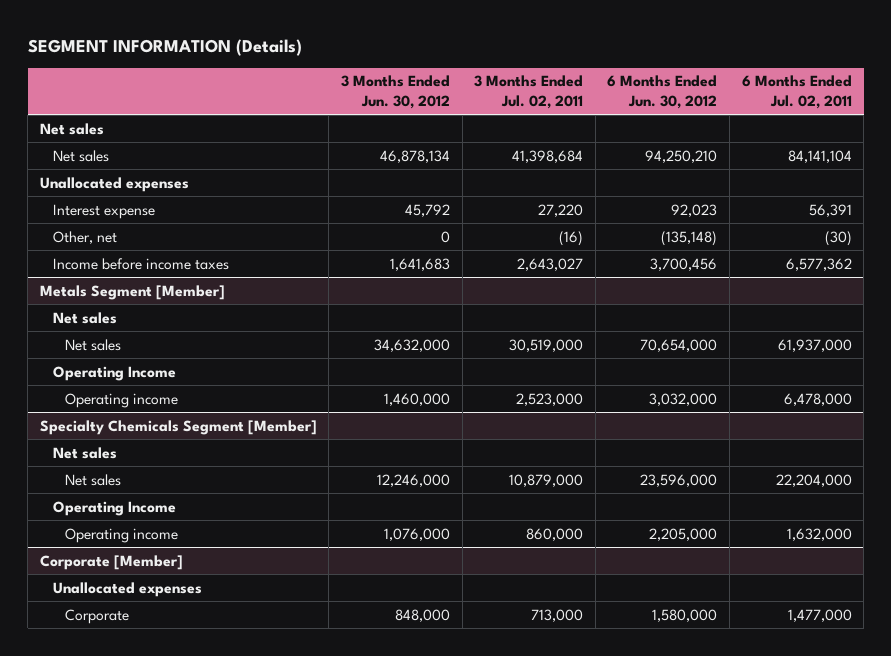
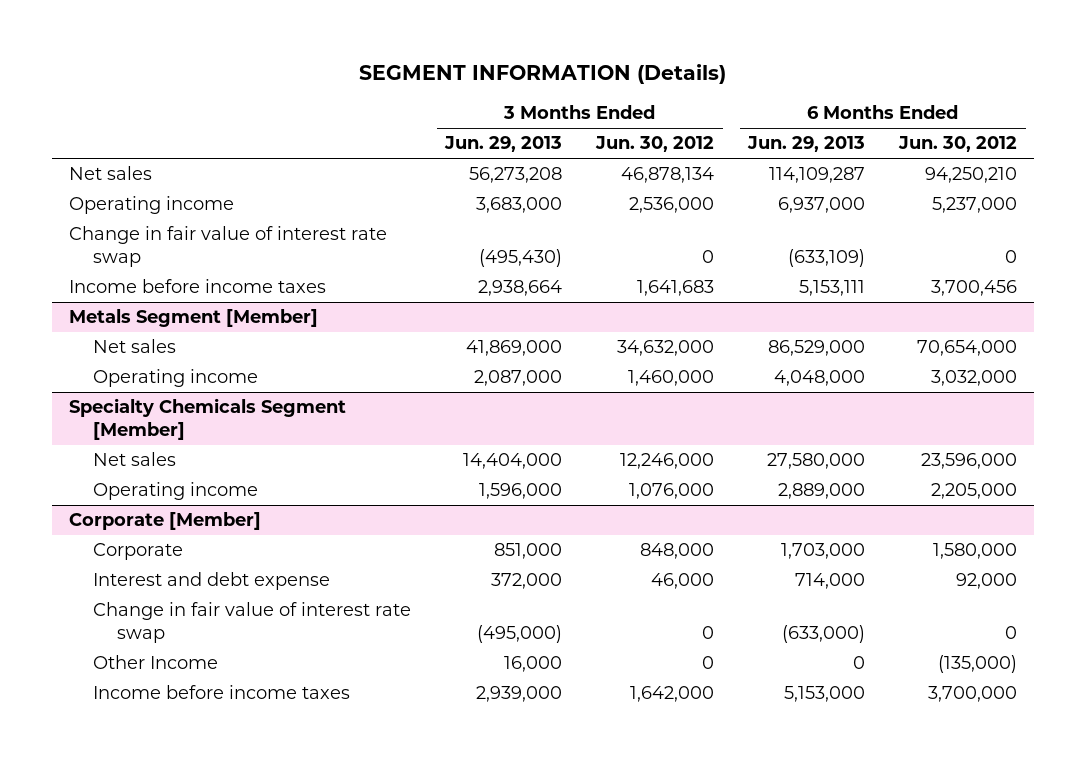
[474,75,584,109] 3 Months Ended Jul. 02, 2011 -> none
[741,75,852,109] 6 Months Ended Jul. 02, 2011 -> none
none -> [444,136,563,153] Jun. 29, 2013
none -> [747,136,866,153] Jun. 29, 2013
[39,122,104,135] Net sales -> none
[39,176,189,192] Unallocated expenses -> none
[52,203,155,219] Interest expense -> none
[52,230,117,244] Other, net -> none
none -> [69,196,235,215] Operating income
none -> [69,226,388,267] Change in fair value of interest rate swap
[52,311,117,324] Net sales -> none
[52,365,176,381] Operating Income -> none
[52,446,117,459] Net sales -> none
[52,500,176,516] Operating Income -> none
[52,581,202,597] Unallocated expenses -> none
none -> [93,572,331,591] Interest and debt expense
none -> [93,602,412,643] Change in fair value of interest rate swap
none -> [93,655,219,670] Other Income
none -> [93,685,351,700] Income before income taxes

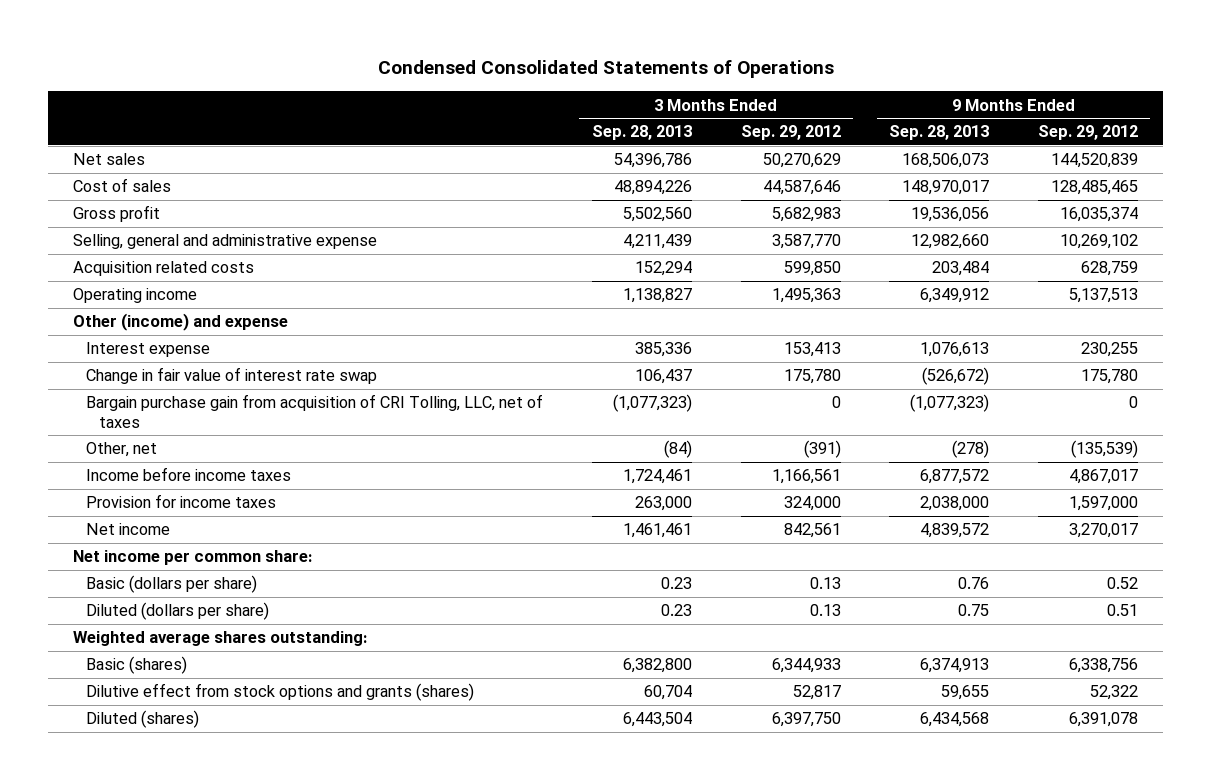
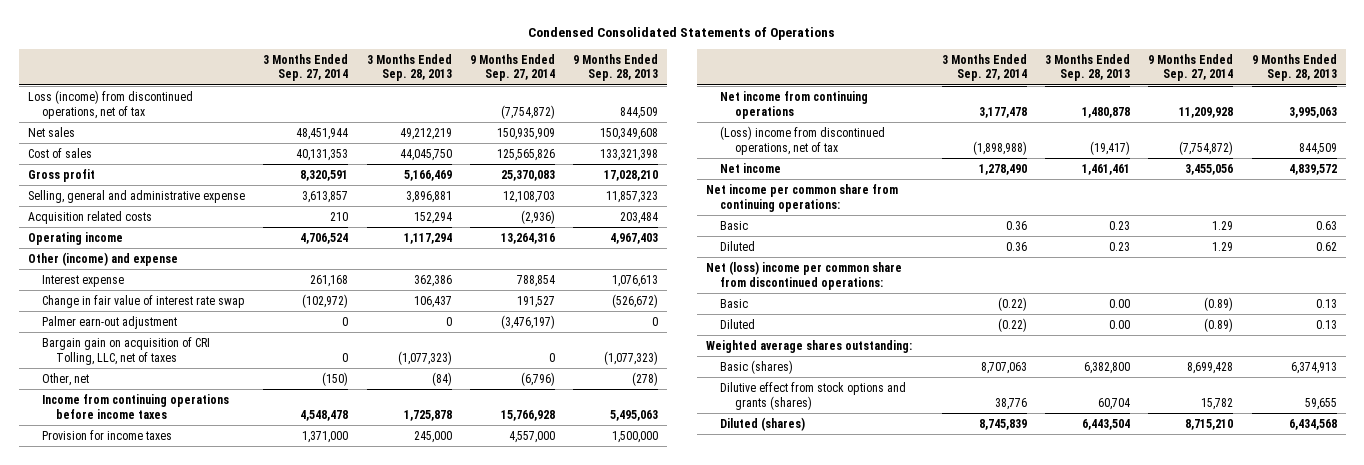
[740,125,841,141] Sep. 29, 2012 -> none
[1038,125,1139,141] Sep. 29, 2012 -> none
none -> [263,53,349,82] 3 Months Ended Sep. 27, 2014
none -> [470,53,556,82] 9 Months Ended Sep. 27, 2014
none -> [27,89,193,119] Loss (income) from discontinued operations, net of tax
[613,153,692,169] 54,396,786 -> [399,127,452,140] 49,212,219
[902,153,990,169] 168,506,073 -> [600,127,659,140] 150,349,608
[613,180,692,196] 48,894,226 -> [399,148,452,161] 44,045,750
[902,180,990,196] 148,970,017 -> [600,148,659,161] 133,321,398
[622,207,692,223] 5,502,560 -> [403,169,452,181] 5,166,469
[911,207,990,223] 19,536,056 -> [604,169,659,181] 17,028,210
[622,234,692,250] 4,211,439 -> [405,190,452,203] 3,896,881
[911,234,990,250] 12,982,660 -> [606,190,659,203] 11,857,323
[622,288,692,304] 1,138,827 -> [403,232,452,244] 1,117,294
[920,288,990,304] 6,349,912 -> [610,232,659,244] 4,967,403
[634,342,692,358] 385,336 -> [413,274,452,287] 362,386
none -> [42,315,178,329] Palmer earn-out adjustment
[85,394,543,428] Bargain purchase gain from acquisition of CRI Tolling, LLC, net of taxes -> [42,336,211,365] Bargain gain on acquisition of CRI Tolling, LLC, net of taxes
[85,467,291,482] Income before income taxes -> [42,393,230,419] Income from continuing operations before income taxes
[622,469,692,485] 1,724,461 -> [403,409,452,421] 1,725,878
[920,469,990,485] 6,877,572 -> [610,409,659,421] 5,495,063
[634,496,692,512] 263,000 -> [413,430,452,443] 245,000
[920,496,990,512] 2,038,000 -> [612,430,659,443] 1,500,000
none -> [720,90,869,119] Net income from continuing operations
none -> [720,125,886,155] (Loss) income from discontinued operations, net of tax
[85,575,257,594] Basic (dollars per share) -> none
[85,602,269,621] Diluted (dollars per share) -> none
[72,550,312,566] Net income per common share: -> [706,183,899,212] Net income per common share from continuing operations:
none -> [720,220,749,230] Basic
none -> [720,240,756,251] Diluted
none -> [706,260,903,290] Net (loss) income per common share from discontinued operations:
none -> [720,298,749,308] Basic
none -> [720,318,756,329] Diluted

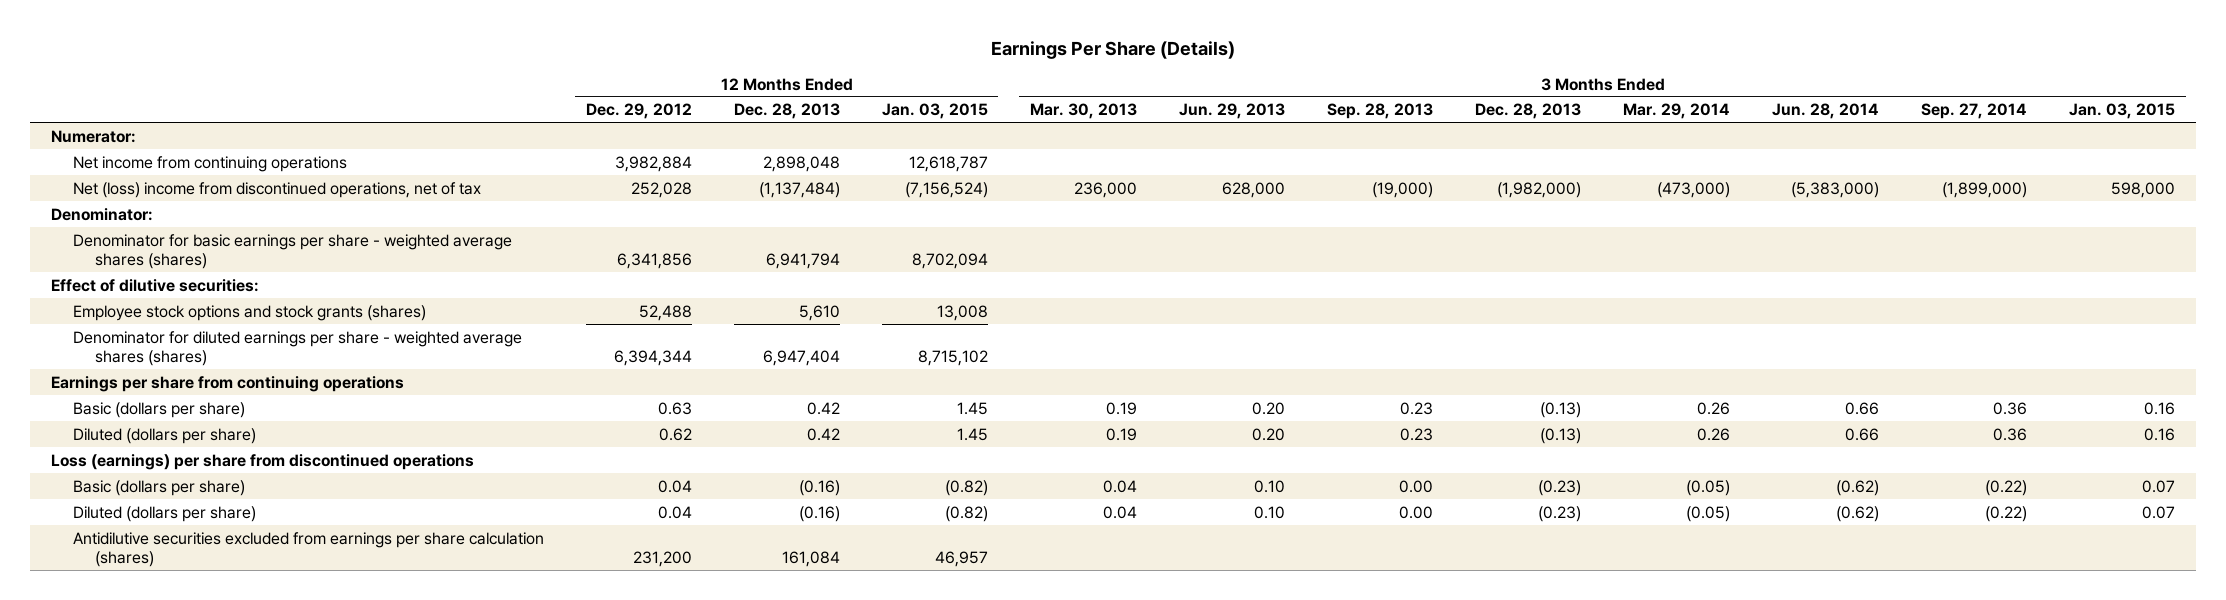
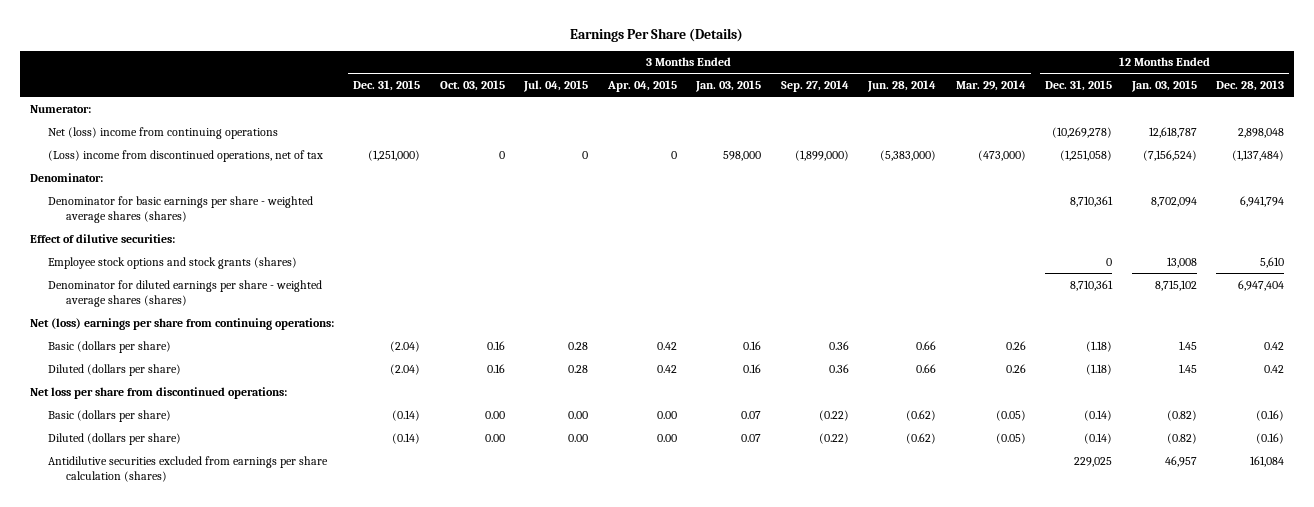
[585,103,692,120] Dec. 29, 2012 -> none
[1030,103,1138,120] Mar. 30, 2013 -> none
[1179,103,1286,120] Jun. 29, 2013 -> none
[1327,103,1434,120] Sep. 28, 2013 -> none
[1475,103,1582,120] Dec. 28, 2013 -> none
none -> [353,79,421,91] Dec. 31, 2015
none -> [439,79,505,91] Oct. 03, 2015
none -> [523,79,589,92] Jul. 04, 2015
none -> [606,79,677,92] Apr. 04, 2015
none -> [1045,79,1113,91] Dec. 31, 2015
[72,155,347,172] Net income from continuing operations -> [47,126,278,139] Net (loss) income from continuing operations
[72,181,481,198] Net (loss) income from discontinued operations, net of tax -> [47,149,323,162] (Loss) income from discontinued operations, net of tax
[51,375,405,392] Earnings per share from continuing operations -> [29,317,334,330] Net (loss) earnings per share from continuing operations:
[51,453,475,470] Loss (earnings) per share from discontinued operations -> [29,386,287,399] Net loss per share from discontinued operations:

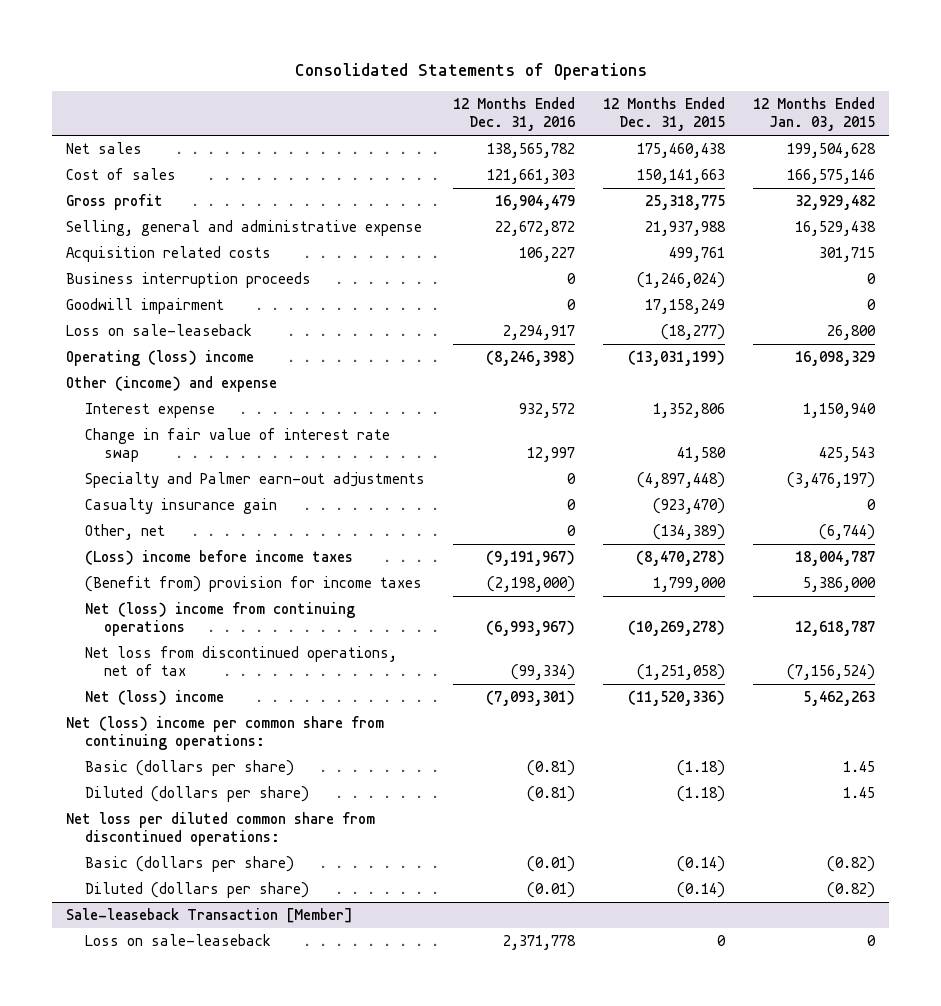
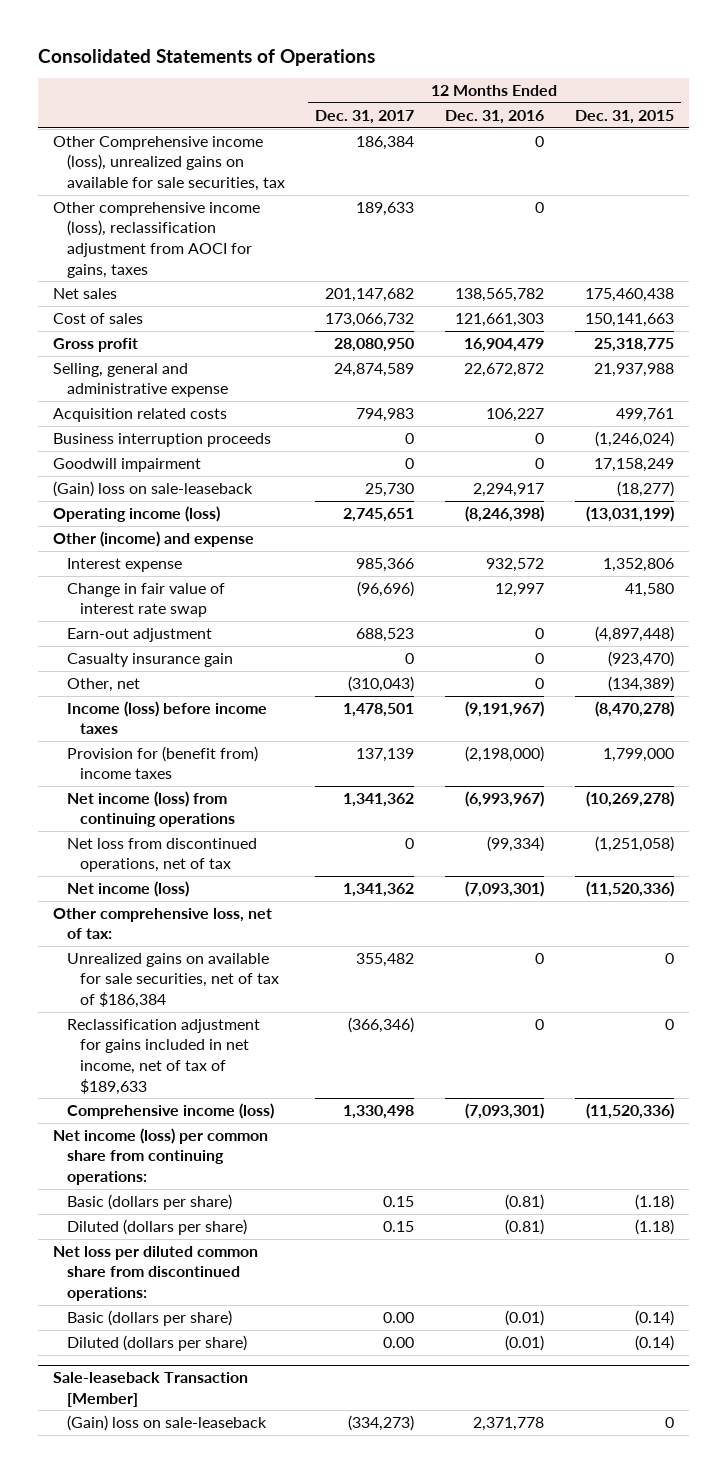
[752,97,875,132] 12 Months Ended Jan. 03, 2015 -> none
none -> [315,109,415,124] Dec. 31, 2017
none -> [53,135,285,192] Other Comprehensive income (loss), unrealized gains on available for sale securities, tax
none -> [53,201,261,278] Other comprehensive income (loss), reclassification adjustment from AOCI for gains, taxes
[66,324,253,337] Loss on sale-leaseback -> [53,480,254,497] (Gain) loss on sale-leaseback
[66,350,255,367] Operating (loss) income -> [53,505,221,522] Operating income (loss)
[85,472,426,489] Specialty and Palmer earn-out adjustments -> [66,627,212,642] Earn-out adjustment
[85,550,354,566] (Loss) income before income taxes -> [66,700,267,735] Income (loss) before income taxes
[85,576,423,593] (Benefit from) provision for income taxes -> [66,745,258,780] Provision for (benefit from) income taxes
[85,602,356,637] Net (loss) income from continuing operations -> [66,790,235,828] Net income (loss) from continuing operations
[85,690,225,706] Net (loss) income -> [66,880,189,897] Net income (loss)
none -> [53,907,273,940] Other comprehensive loss, net of tax:
none -> [66,952,279,1009] Unrealized gains on available for sale securities, net of tax of $186,384
none -> [66,1018,260,1095] Reclassification adjustment for gains included in net income, net of tax of $189,633
none -> [66,1102,274,1119] Comprehensive income (loss)
[66,716,385,751] Net (loss) income per common share from continuing operations: -> [53,1127,269,1186] Net income (loss) per common share from continuing operations:
[85,934,272,947] Loss on sale-leaseback -> [66,1414,267,1431] (Gain) loss on sale-leaseback

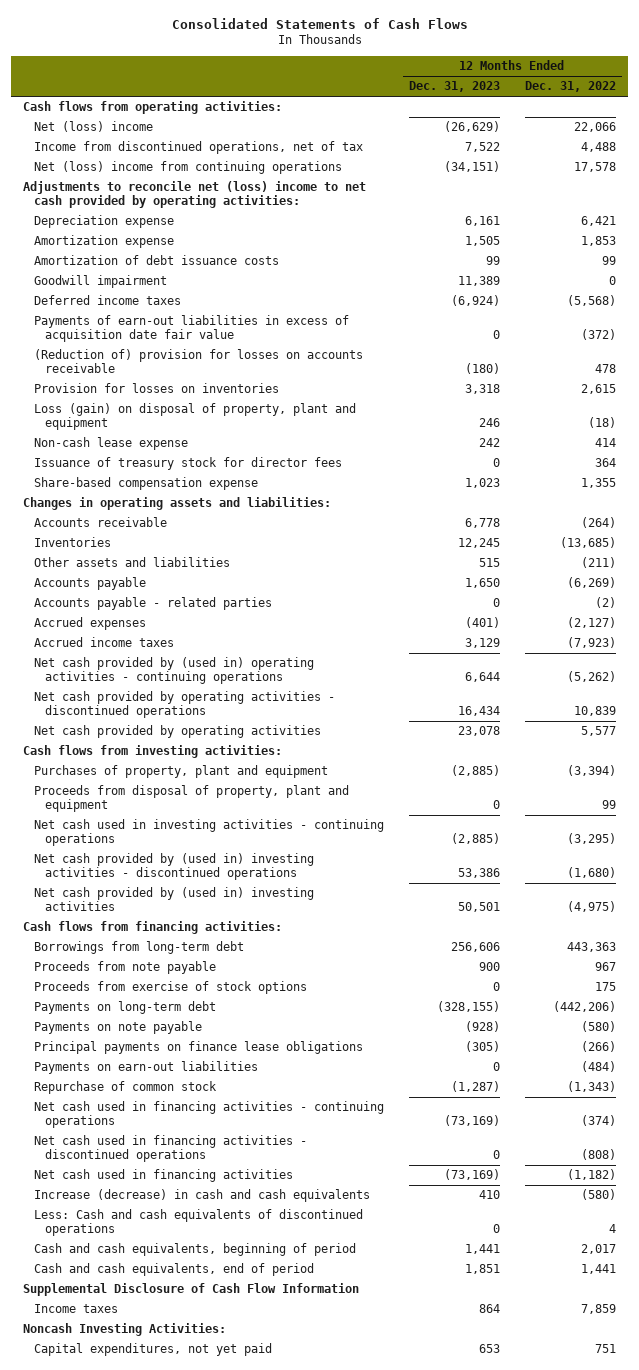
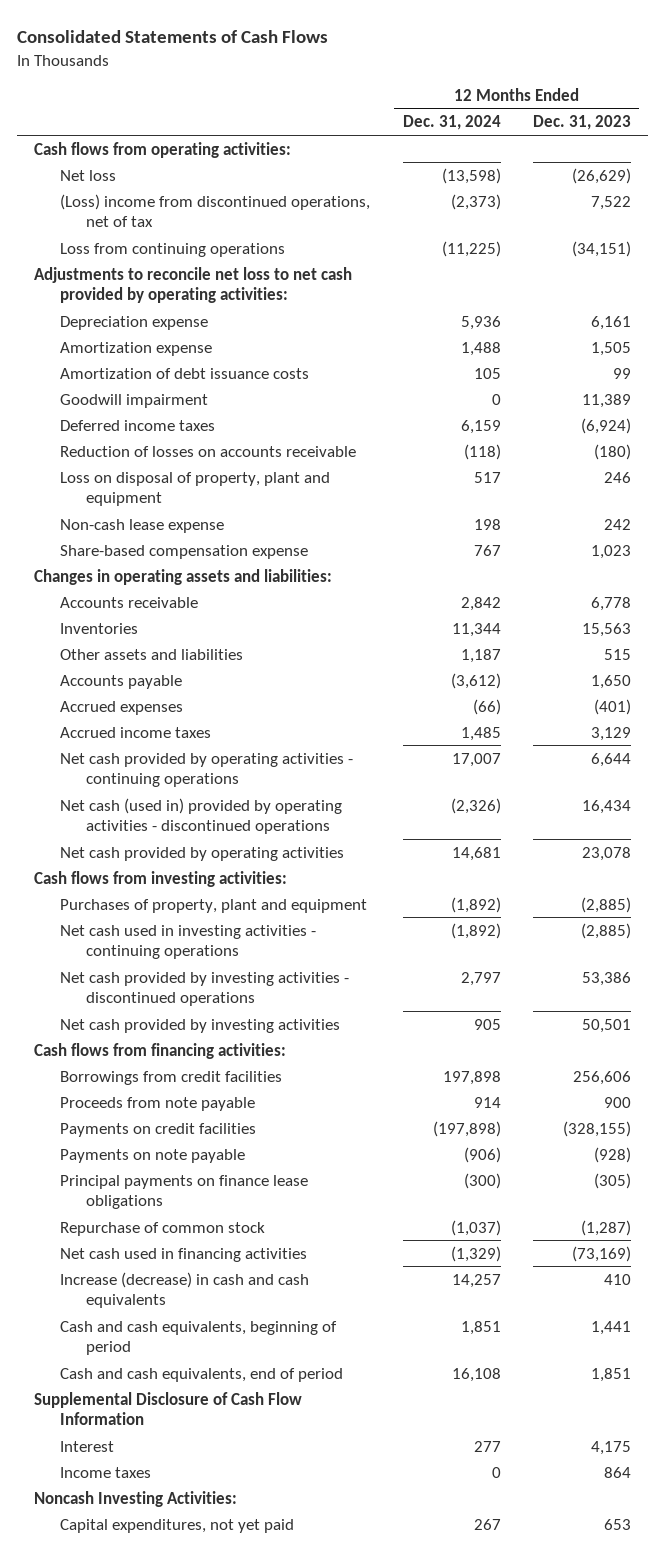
[524,81,616,93] Dec. 31, 2022 -> none
none -> [402,115,501,131] Dec. 31, 2024
[34,121,154,133] Net (loss) income -> [59,169,116,181] Net loss
[34,141,364,155] Income from discontinued operations, net of tax -> [59,193,370,228] (Loss) income from discontinued operations, net of tax
[34,161,343,175] Net (loss) income from continuing operations -> [59,242,285,257] Loss from continuing operations
[23,181,367,209] Adjustments to reconcile net (loss) income to net cash provided by operating activities: -> [33,266,352,304] Adjustments to reconcile net loss to net cash provided by operating activities:
[34,315,350,343] Payments of earn-out liabilities in excess of acquisition date fair value -> none
[34,383,280,394] Provision for losses on inventories -> none
[34,349,364,374] (Reduction of) provision for losses on accounts receivable -> [59,445,356,457] Reduction of losses on accounts receivable
[34,403,357,431] Loss (gain) on disposal of property, plant and equipment -> [59,471,330,507] Loss on disposal of property, plant and equipment
[34,457,343,471] Issuance of treasury stock for director fees -> none
[457,538,500,549] 12,245 -> [582,622,632,637] 15,563
[34,597,273,611] Accounts payable - related parties -> none
[34,657,315,685] Net cash provided by (used in) operating activities - continuing operations -> [59,752,353,788] Net cash provided by operating activities - continuing operations
[34,691,336,719] Net cash provided by operating activities - discontinued operations -> [59,797,342,835] Net cash (used in) provided by operating activities - discontinued operations
[34,785,350,813] Proceeds from disposal of property, plant and equipment -> none
[34,853,315,881] Net cash provided by (used in) investing activities - discontinued operations -> [59,971,349,1007] Net cash provided by investing activities - discontinued operations
[34,887,315,912] Net cash provided by (used in) investing activities -> [59,1018,340,1033] Net cash provided by investing activities
[34,941,245,955] Borrowings from long-term debt -> [59,1070,282,1085] Borrowings from credit facilities
[34,981,308,995] Proceeds from exercise of stock options -> none
[34,1001,217,1015] Payments on long-term debt -> [59,1122,256,1137] Payments on credit facilities
[34,1061,259,1075] Payments on earn-out liabilities -> none
[34,1101,385,1129] Net cash used in financing activities - continuing operations -> none
[34,1135,308,1163] Net cash used in financing activities - discontinued operations -> none
[34,1209,364,1237] Less: Cash and cash equivalents of discontinued operations -> none
none -> [59,1440,114,1452] Interest

